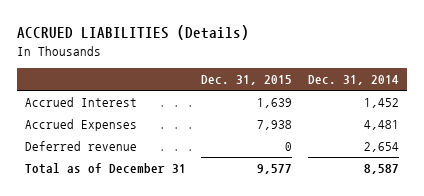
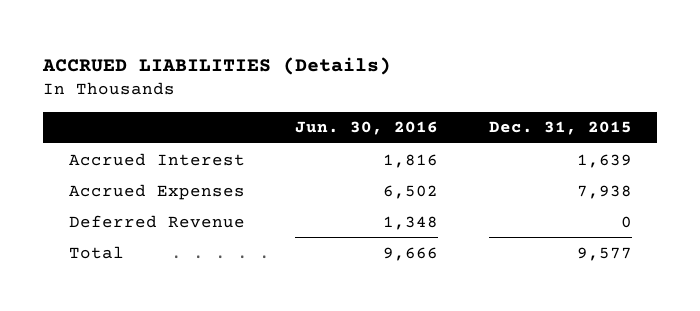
[307,75,399,86] Dec. 31, 2014 -> none
none -> [295,121,439,136] Jun. 30, 2016
[24,141,137,152] Deferred revenue -> [68,214,245,228] Deferred Revenue
[24,163,186,175] Total as of December 31 -> [68,245,124,259] Total

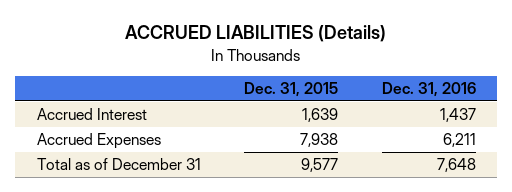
[295,121,439,136] Jun. 30, 2016 -> none
none -> [381,82,476,98] Dec. 31, 2016
[68,214,245,228] Deferred Revenue -> none
[68,245,124,259] Total -> [36,158,201,171] Total as of December 31

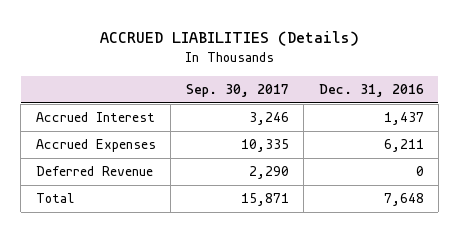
[244,82,339,98] Dec. 31, 2015 -> none
none -> [185,84,289,98] Sep. 30, 2017
none -> [35,166,153,177] Deferred Revenue
[36,158,201,171] Total as of December 31 -> [35,193,75,204] Total

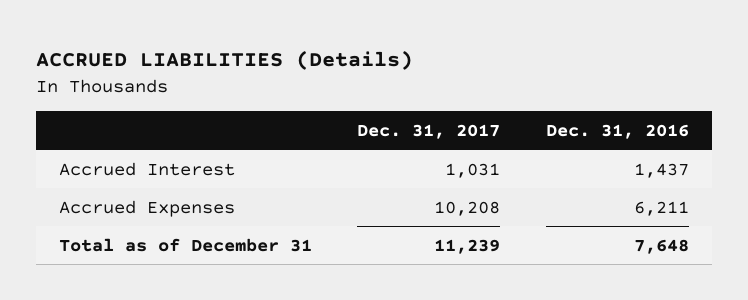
[185,84,289,98] Sep. 30, 2017 -> none
none -> [357,123,501,139] Dec. 31, 2017
[35,166,153,177] Deferred Revenue -> none
[35,193,75,204] Total -> [58,237,312,252] Total as of December 31

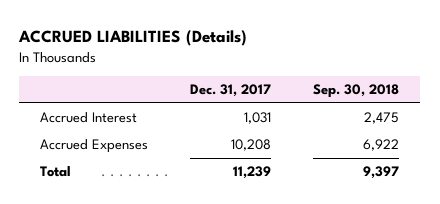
[545,123,689,139] Dec. 31, 2016 -> none
none -> [313,84,400,99] Sep. 30, 2018
[58,237,312,252] Total as of December 31 -> [40,166,72,178] Total

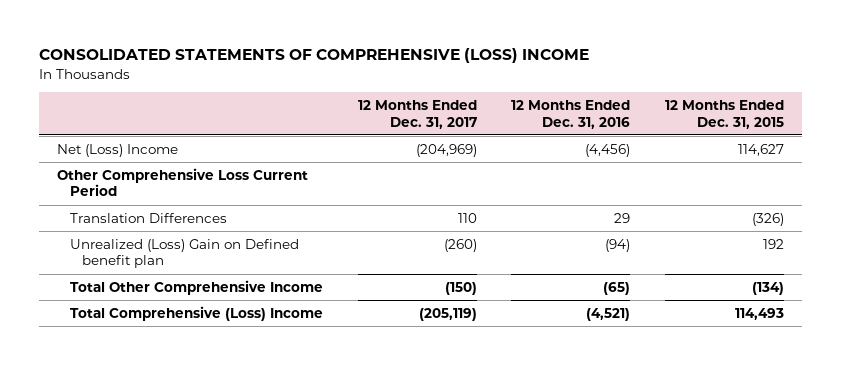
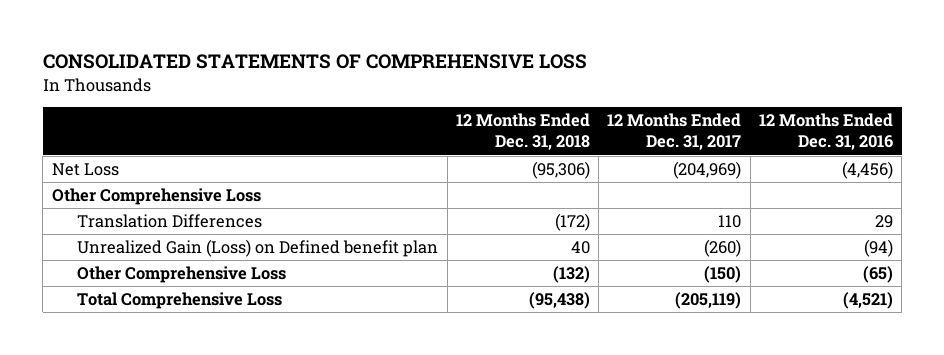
[39,48,590,64] CONSOLIDATED STATEMENTS OF COMPREHENSIVE (LOSS) INCOME -> [42,54,587,70] CONSOLIDATED STATEMENTS OF COMPREHENSIVE LOSS
[665,100,785,129] 12 Months Ended Dec. 31, 2015 -> none
none -> [455,113,590,151] 12 Months Ended Dec. 31, 2018
[56,143,178,157] Net (Loss) Income -> [51,163,119,177] Net Loss
[56,167,308,197] Other Comprehensive Loss Current Period -> [51,188,261,206] Other Comprehensive Loss
[69,238,299,269] Unrealized (Loss) Gain on Defined benefit plan -> [77,239,439,258] Unrealized Gain (Loss) on Defined benefit plan
[69,279,323,295] Total Other Comprehensive Income -> [77,266,287,284] Other Comprehensive Loss
[69,305,323,321] Total Comprehensive (Loss) Income -> [77,292,283,310] Total Comprehensive Loss

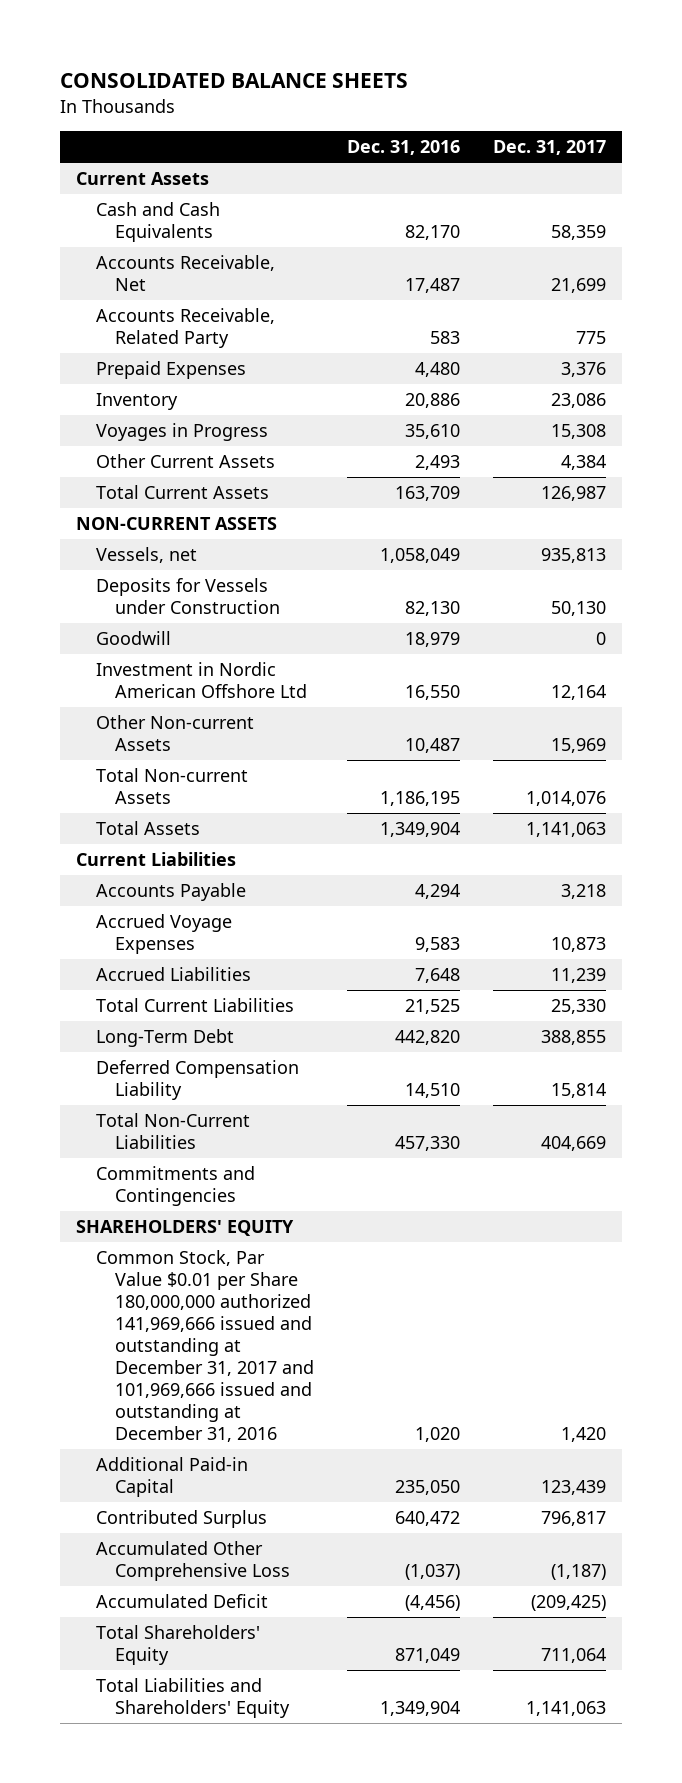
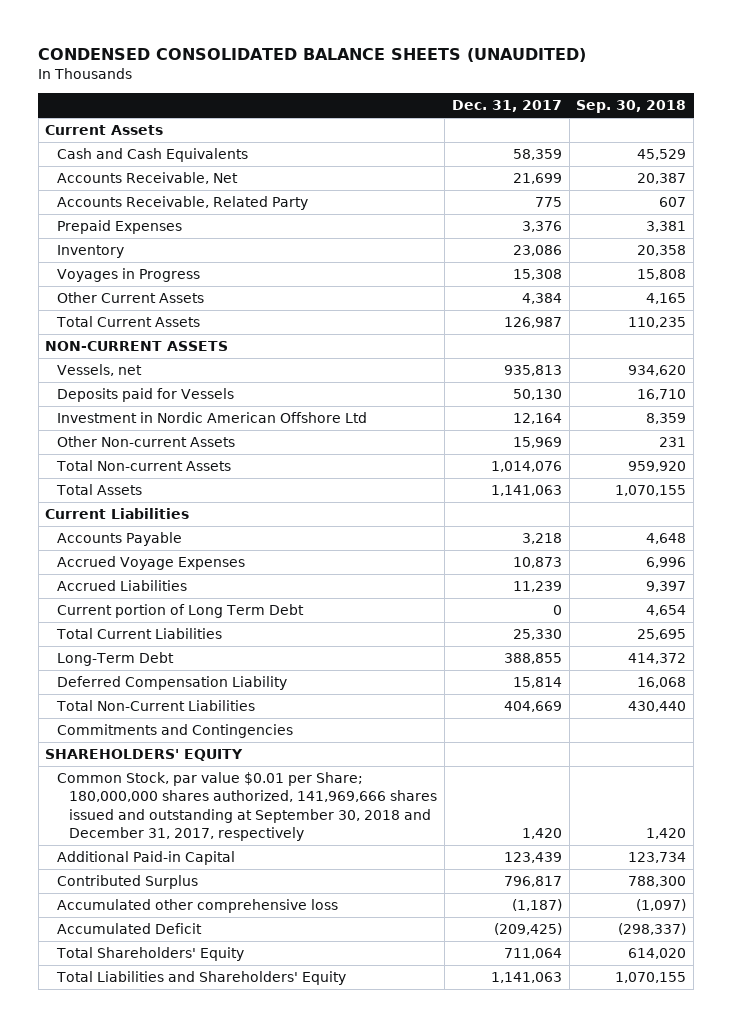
[59,73,408,89] CONSOLIDATED BALANCE SHEETS -> [38,48,587,63] CONDENSED CONSOLIDATED BALANCE SHEETS (UNAUDITED)
[346,140,460,156] Dec. 31, 2016 -> none
none -> [576,100,687,114] Sep. 30, 2018
[95,631,171,646] Goodwill -> none
[95,578,281,615] Deposits for Vessels under Construction -> [57,388,235,403] Deposits paid for Vessels
none -> [57,604,305,619] Current portion of Long Term Debt
[95,1250,315,1443] Common Stock, Par Value $0.01 per Share 180,000,000 authorized 141,969,666 issued and outstanding at December 31, 2017 and 101,969,666 issued and outstanding at December 31, 2016 -> [57,772,438,841] Common Stock, par value $0.01 per Share; 180,000,000 shares authorized, 141,969,666 shares issued and outstanding at September 30, 2018 and December 31, 2017, respectively
[95,1541,291,1582] Accumulated Other Comprehensive Loss -> [57,899,339,914] Accumulated other comprehensive loss

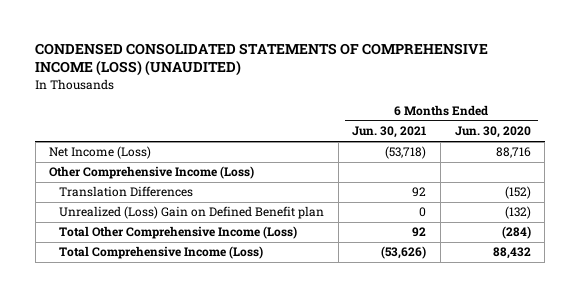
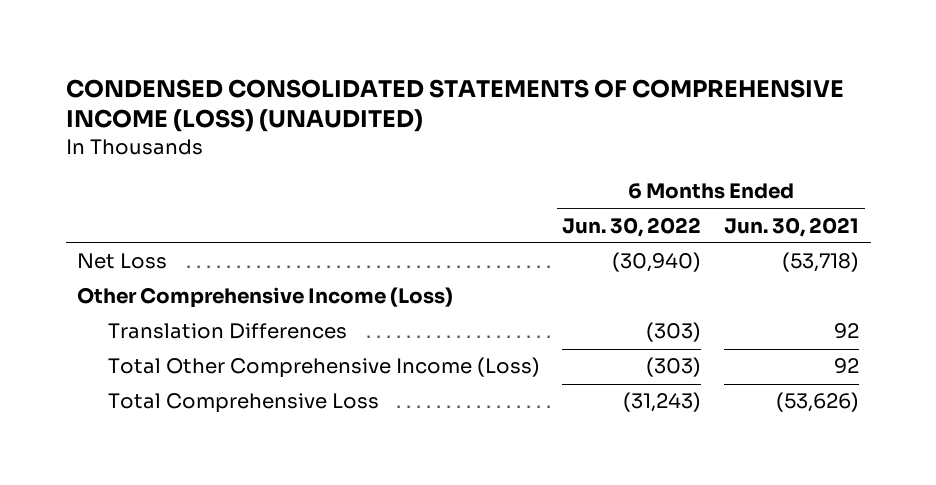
[454,126,531,139] Jun. 30, 2020 -> none
none -> [562,216,702,237] Jun. 30, 2022
[49,146,152,160] Net Income (Loss) -> [77,253,168,270] Net Loss
[58,206,324,220] Unrealized (Loss) Gain on Defined Benefit plan -> none
[58,246,263,260] Total Comprehensive Income (Loss) -> [107,393,379,414] Total Comprehensive Loss

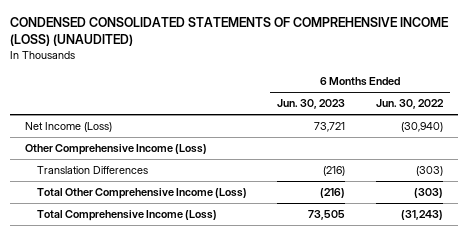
[724,216,860,237] Jun. 30, 2021 -> none
none -> [277,99,346,110] Jun. 30, 2023
[77,253,168,270] Net Loss -> [24,122,112,133] Net Income (Loss)
[107,393,379,414] Total Comprehensive Loss -> [36,210,217,222] Total Comprehensive Income (Loss)

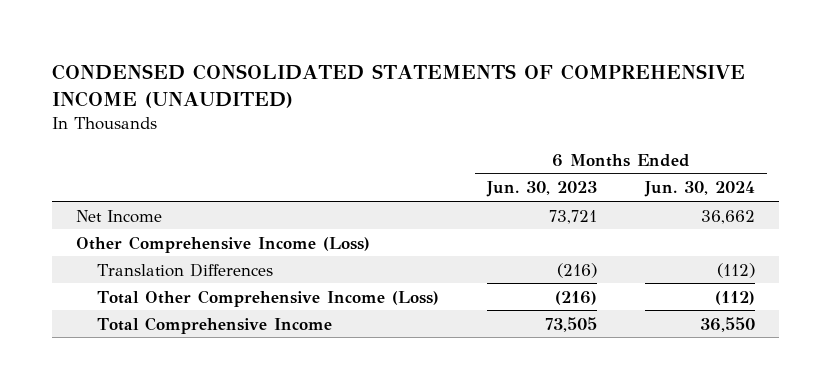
[9,16,449,46] CONDENSED CONSOLIDATED STATEMENTS OF COMPREHENSIVE INCOME (LOSS) (UNAUDITED) -> [52,64,746,108] CONDENSED CONSOLIDATED STATEMENTS OF COMPREHENSIVE INCOME (UNAUDITED)
[375,99,444,110] Jun. 30, 2022 -> none
none -> [644,181,756,198] Jun. 30, 2024
[24,122,112,133] Net Income (Loss) -> [76,209,163,223] Net Income
[36,210,217,222] Total Comprehensive Income (Loss) -> [96,316,332,334] Total Comprehensive Income

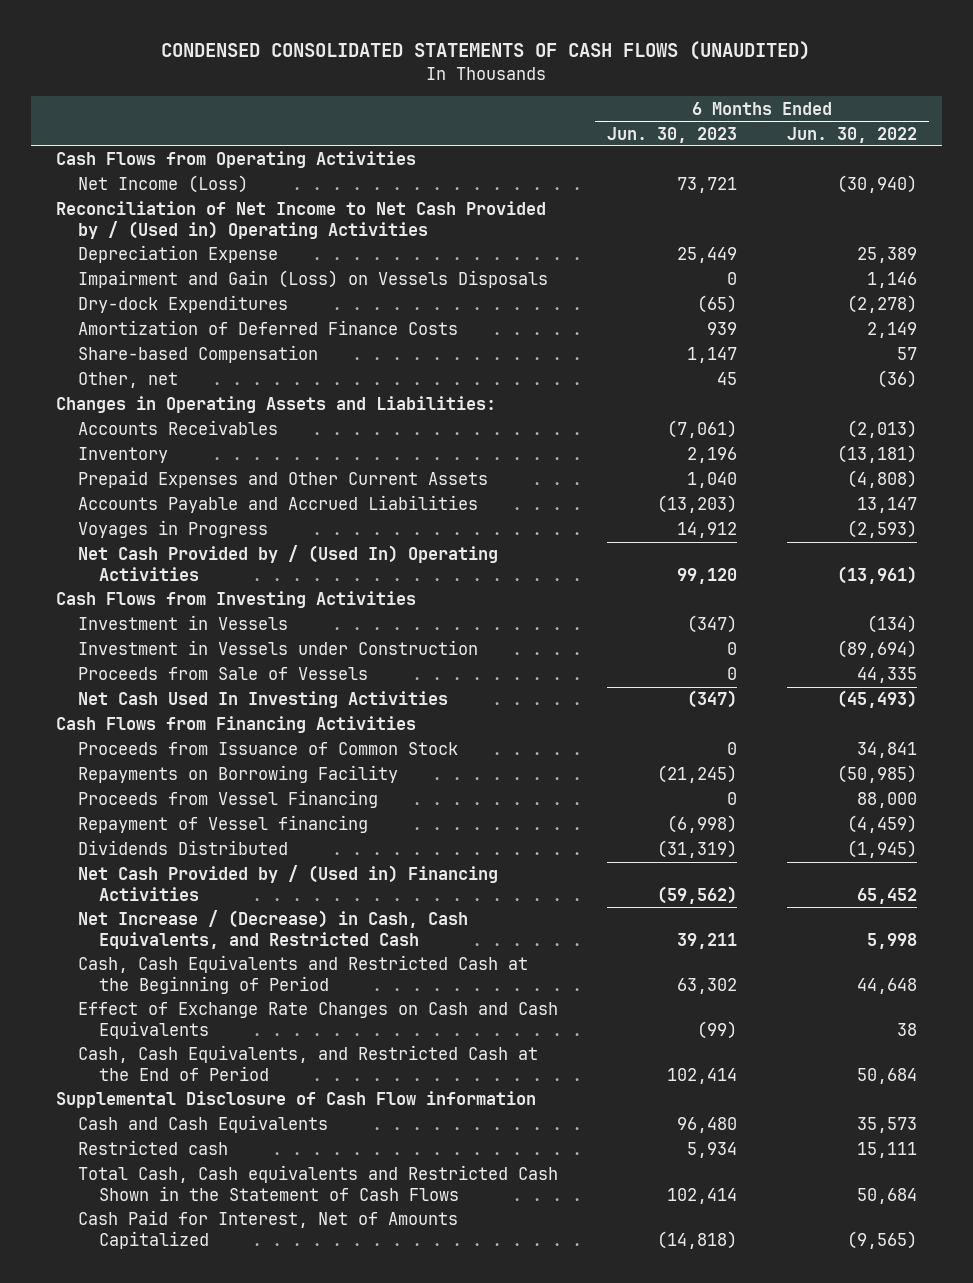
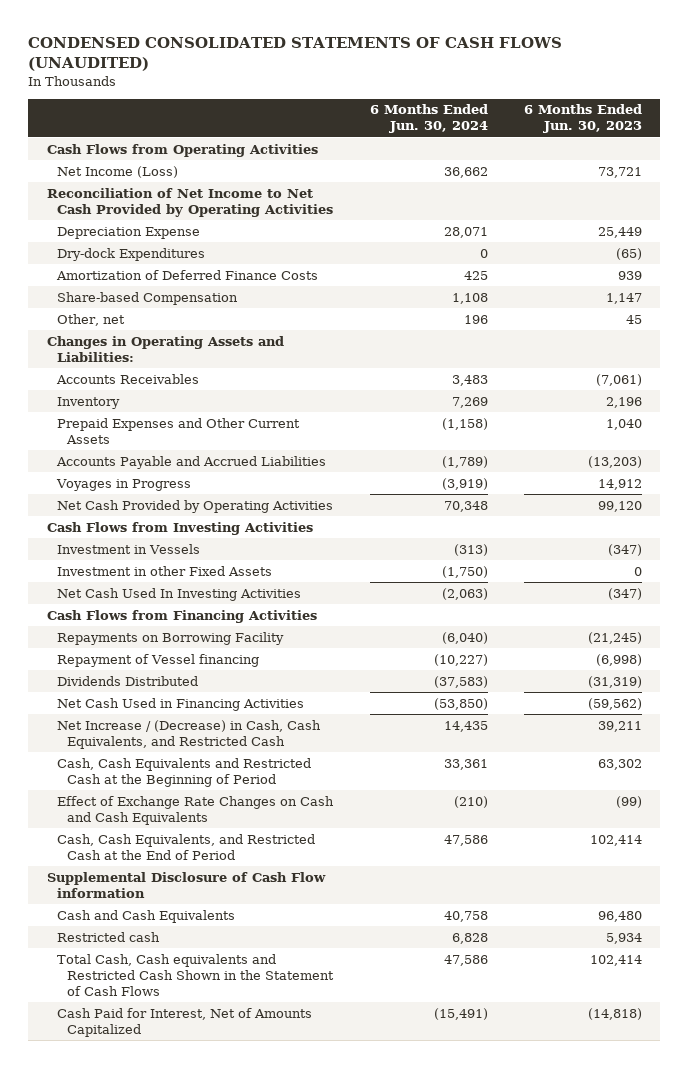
[786,126,917,143] Jun. 30, 2022 -> none
none -> [369,104,488,134] 6 Months Ended Jun. 30, 2024
[56,201,547,239] Reconciliation of Net Income to Net Cash Provided by / (Used in) Operating Activities -> [46,187,333,217] Reconciliation of Net Income to Net Cash Provided by Operating Activities
[77,270,548,289] Impairment and Gain (Loss) on Vessels Disposals -> none
[77,545,498,581] Net Cash Provided by / (Used In) Operating Activities -> [56,499,333,513] Net Cash Provided by Operating Activities
[77,640,478,656] Investment in Vessels under Construction -> none
[77,667,368,681] Proceeds from Sale of Vessels -> none
none -> [56,565,272,576] Investment in other Fixed Assets
[77,742,458,756] Proceeds from Issuance of Common Stock -> none
[77,790,378,809] Proceeds from Vessel Financing -> none
[77,865,498,901] Net Cash Provided by / (Used in) Financing Activities -> [56,697,304,711] Net Cash Used in Financing Activities

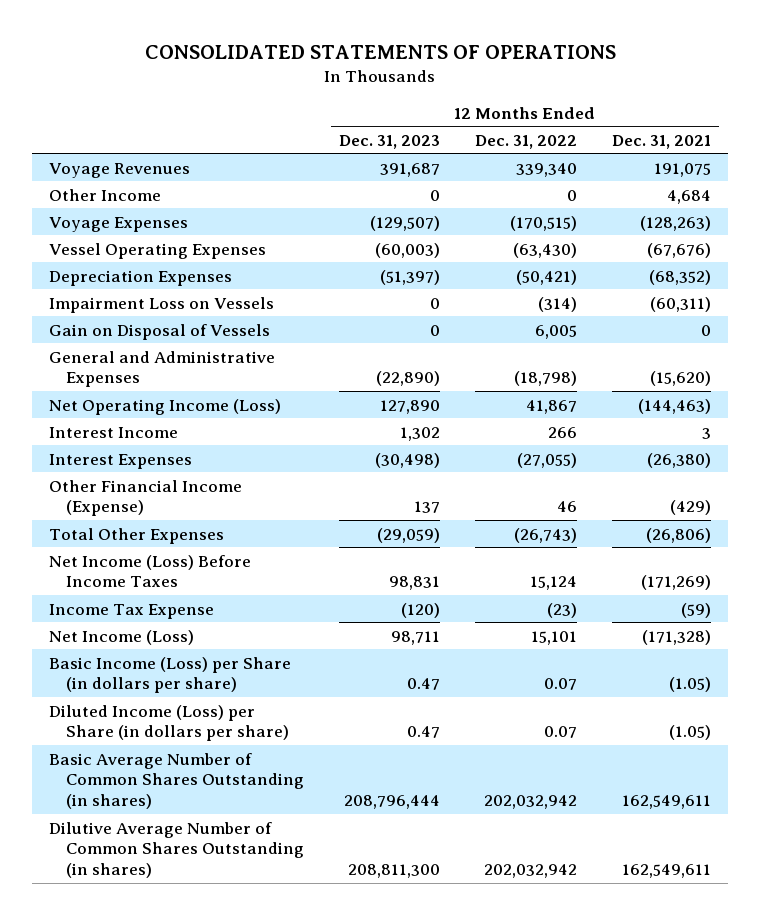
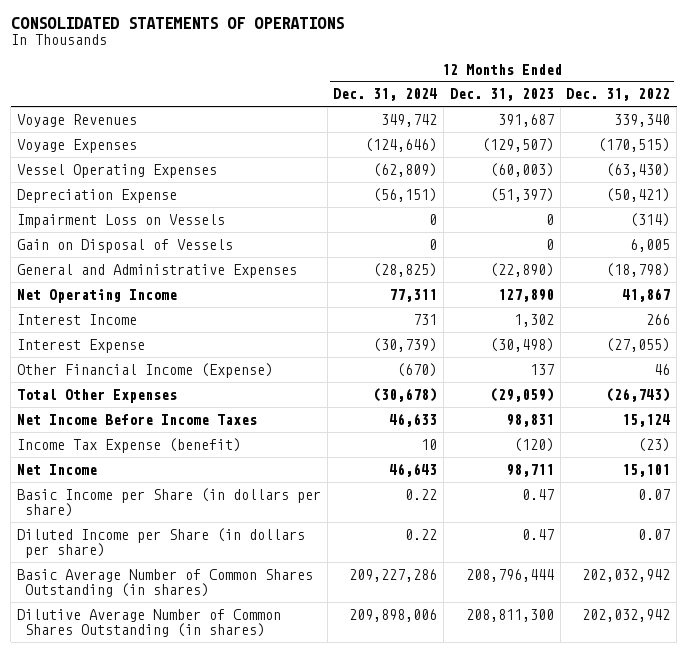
[611,134,711,149] Dec. 31, 2021 -> none
none -> [333,88,438,102] Dec. 31, 2024
[49,188,162,201] Other Income -> none
[49,269,233,286] Depreciation Expenses -> [16,188,177,203] Depreciation Expense
[49,398,282,415] Net Operating Income (Loss) -> [16,288,177,303] Net Operating Income
[49,453,193,469] Interest Expenses -> [16,338,145,353] Interest Expense
[49,554,252,588] Net Income (Loss) Before Income Taxes -> [16,413,257,425] Net Income Before Income Taxes
[49,603,215,619] Income Tax Expense -> [16,437,241,453] Income Tax Expense (benefit)
[49,629,195,645] Net Income (Loss) -> [16,463,97,475] Net Income
[49,656,292,694] Basic Income (Loss) per Share (in dollars per share) -> [16,487,321,518] Basic Income per Share (in dollars per share)
[49,704,290,742] Diluted Income (Loss) per Share (in dollars per share) -> [16,527,305,559] Diluted Income per Share (in dollars per share)

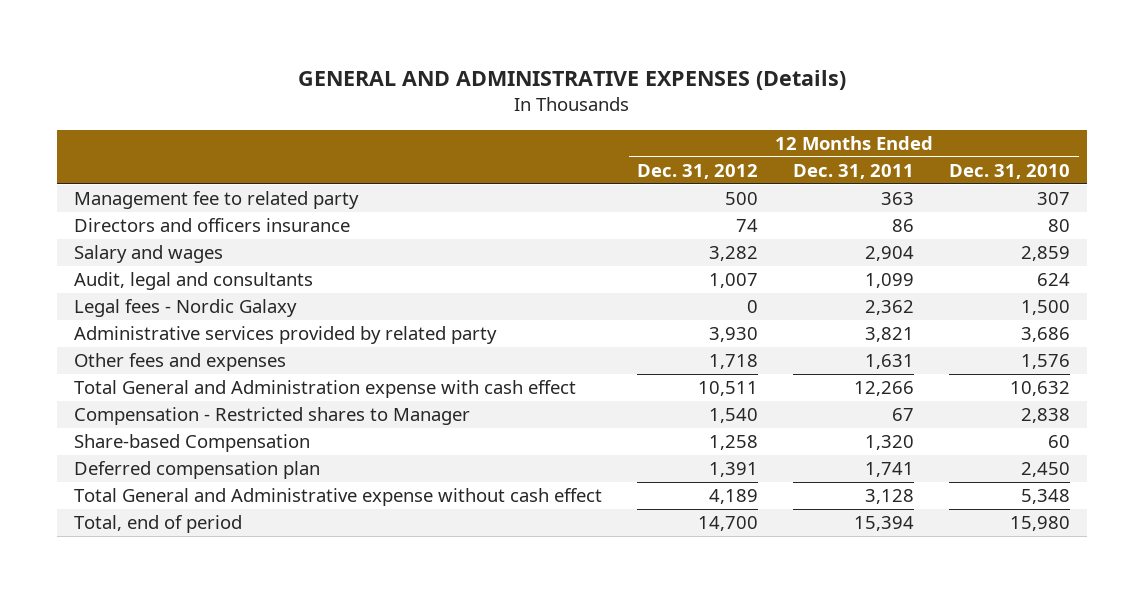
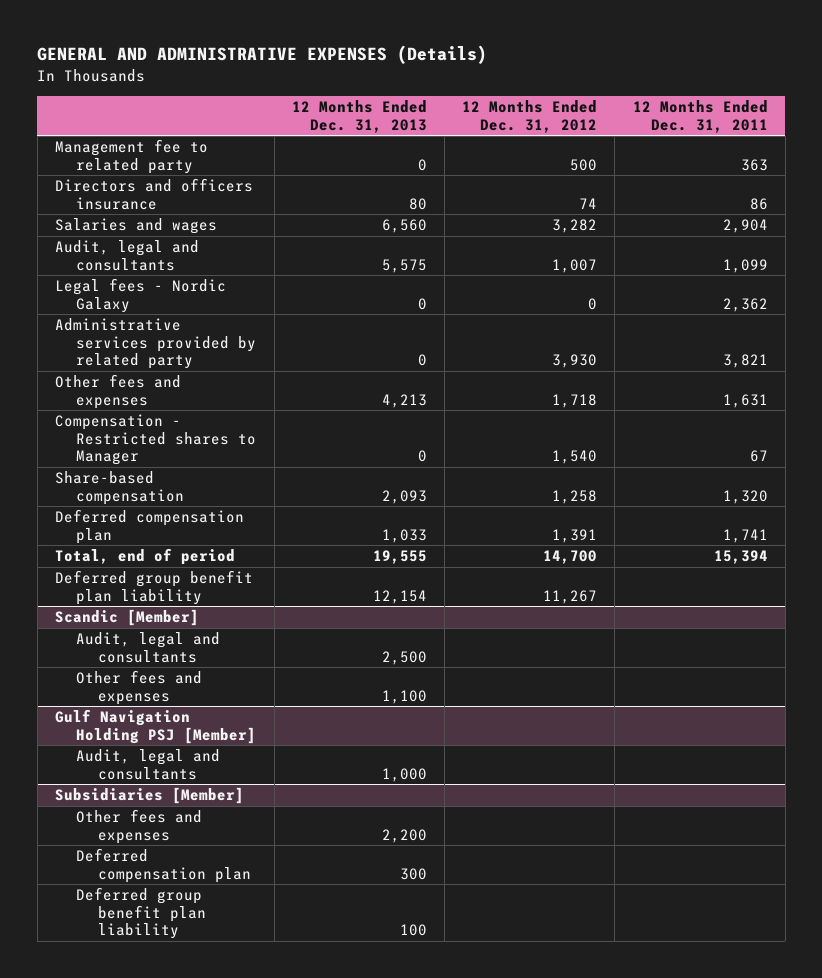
[949,163,1071,179] Dec. 31, 2010 -> none
none -> [291,100,427,133] 12 Months Ended Dec. 31, 2013
[74,245,224,264] Salary and wages -> [54,218,217,235] Salaries and wages
[74,380,577,399] Total General and Administration expense with cash effect -> none
[74,434,311,453] Share-based Compensation -> [54,471,185,505] Share-based compensation
[74,488,603,507] Total General and Administrative expense without cash effect -> none
none -> [54,570,253,605] Deferred group benefit plan liability
none -> [54,609,199,627] Scandic [Member]
none -> [76,632,221,663] Audit, legal and consultants
none -> [76,670,203,705] Other fees and expenses
none -> [54,709,257,744] Gulf Navigation Holding PSJ [Member]
none -> [76,749,221,780] Audit, legal and consultants
none -> [54,787,244,805] Subsidiaries [Member]
none -> [76,809,203,844] Other fees and expenses
none -> [76,848,252,883] Deferred compensation plan
none -> [76,887,207,940] Deferred group benefit plan liability

